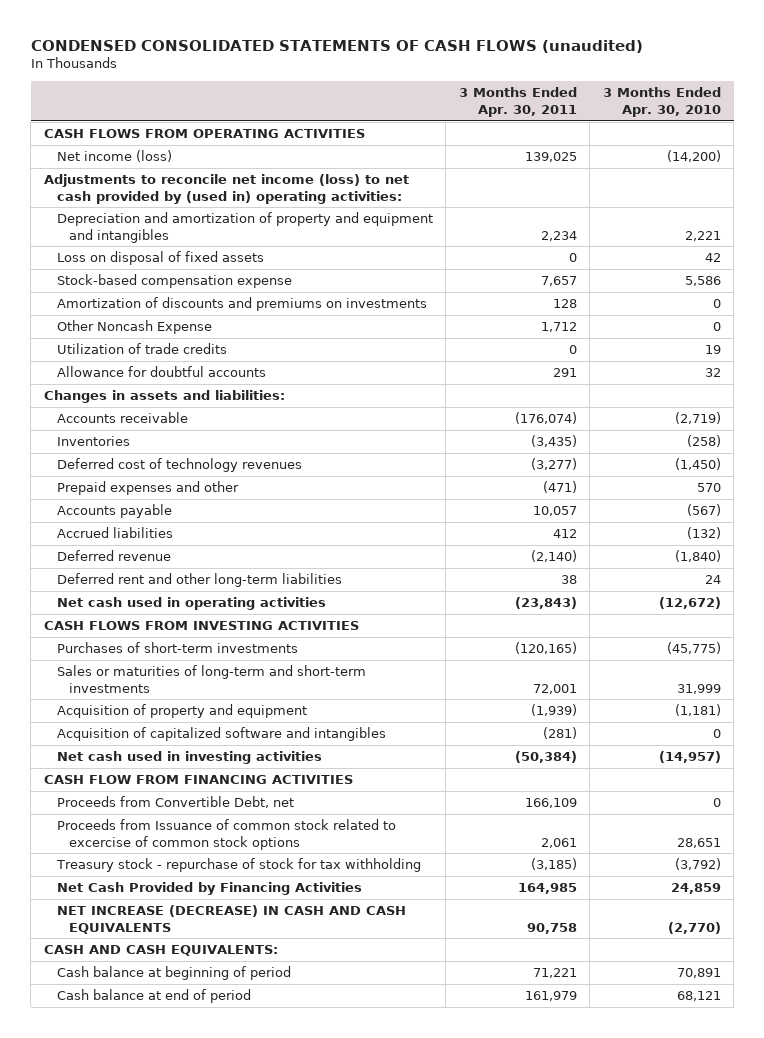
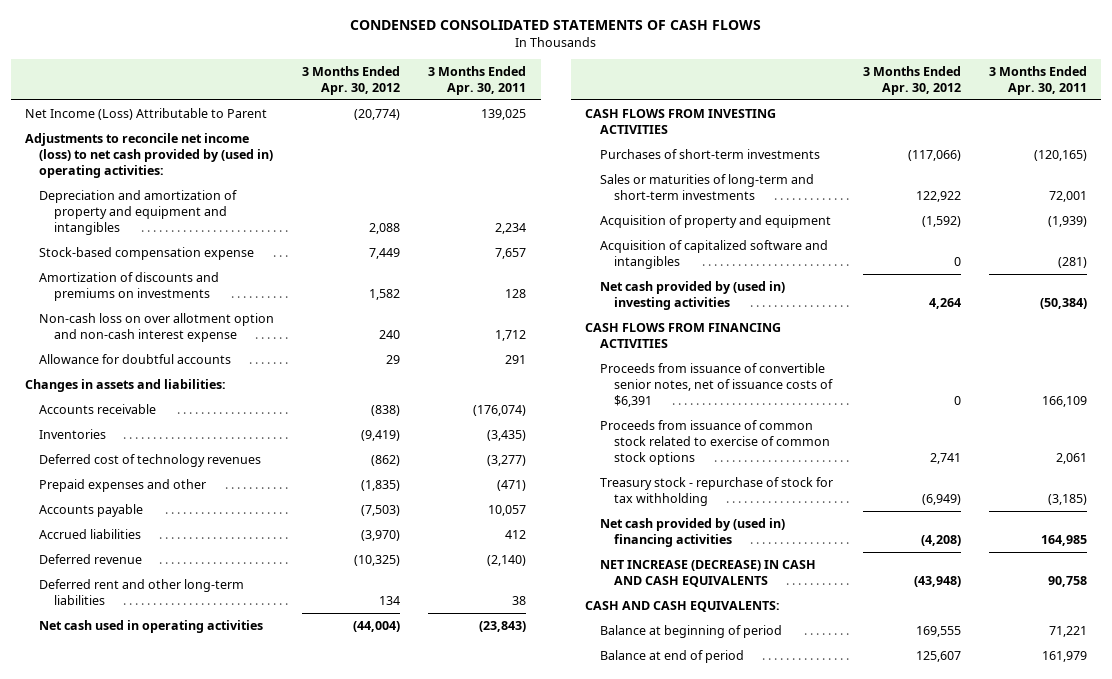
[30,39,643,53] CONDENSED CONSOLIDATED STATEMENTS OF CASH FLOWS (unaudited) -> [349,20,761,31] CONDENSED CONSOLIDATED STATEMENTS OF CASH FLOWS
[602,87,721,118] 3 Months Ended Apr. 30, 2010 -> none
none -> [302,65,401,95] 3 Months Ended Apr. 30, 2012
[43,129,365,139] CASH FLOWS FROM OPERATING ACTIVITIES -> none
[56,150,172,163] Net income (loss) -> [24,107,267,120] Net Income (Loss) Attributable to Parent
[56,251,264,266] Loss on disposal of fixed assets -> none
[56,343,227,355] Utilization of trade credits -> none
[56,320,212,335] Other Noncash Expense -> [39,312,275,342] Non-cash loss on over allotment option and non-cash interest expense
[56,751,322,765] Net cash used in investing activities -> [599,280,785,310] Net cash provided by (used in) investing activities
[43,775,353,785] CASH FLOW FROM FINANCING ACTIVITIES -> [585,322,782,348] CASH FLOWS FROM FINANCING ACTIVITIES
[56,796,294,809] Proceeds from Convertible Debt, net -> [599,362,834,407] Proceeds from issuance of convertible senior notes, net of issuance costs of $6,391
[56,819,396,850] Proceeds from Issuance of common stock related to excercise of common stock options -> [599,419,831,465] Proceeds from issuance of common stock related to exercise of common stock options
[56,882,362,896] Net Cash Provided by Financing Activities -> [599,517,785,547] Net cash provided by (used in) financing activities
[56,966,291,981] Cash balance at beginning of period -> [599,624,782,638] Balance at beginning of period
[56,989,251,1004] Cash balance at end of period -> [599,649,744,663] Balance at end of period

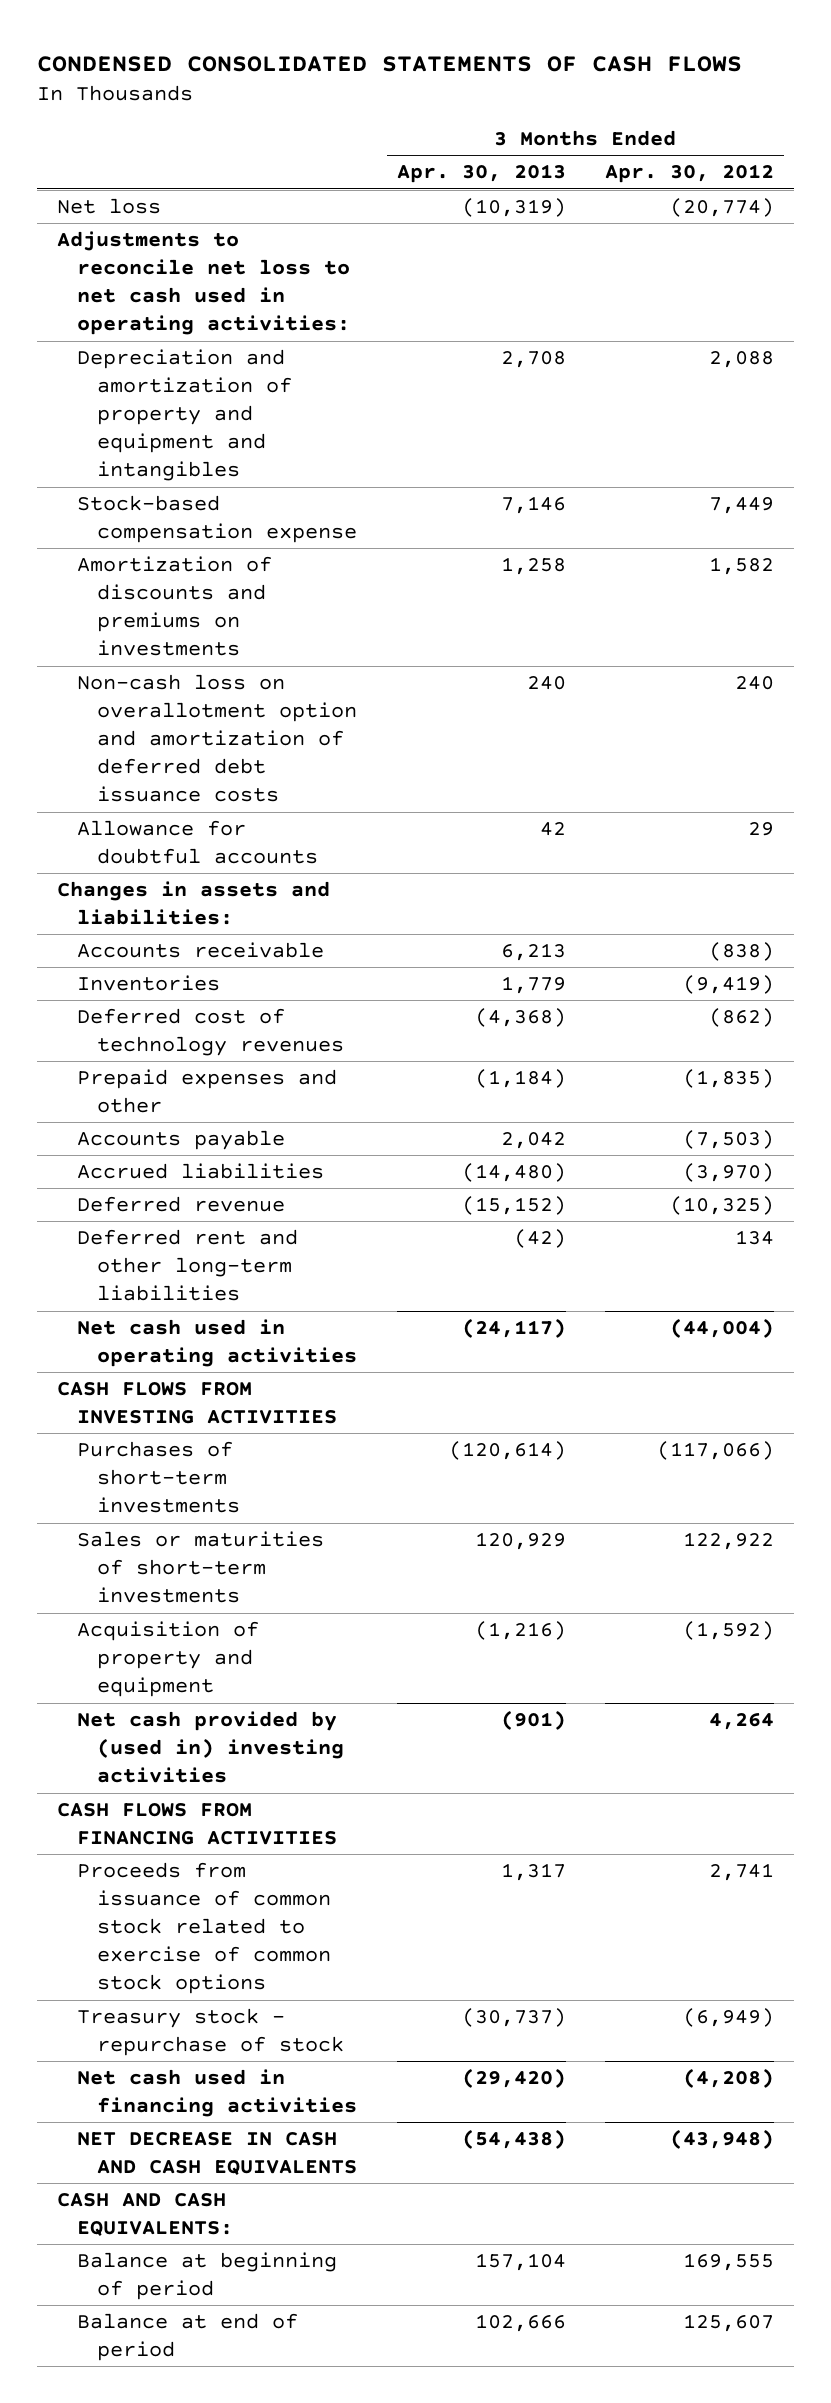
[428,65,527,95] 3 Months Ended Apr. 30, 2011 -> none
none -> [396,164,566,184] Apr. 30, 2013
[24,107,267,120] Net Income (Loss) Attributable to Parent -> [56,198,161,215] Net loss
[24,132,274,178] Adjustments to reconcile net income (loss) to net cash provided by (used in) operating activities: -> [56,231,350,336] Adjustments to reconcile net loss to net cash used in operating activities:
[39,312,275,342] Non-cash loss on over allotment option and non-cash interest expense -> [76,674,357,803] Non-cash loss on overallotment option and amortization of deferred debt issuance costs
[599,173,814,200] Sales or maturities of long-term and short-term investments -> [76,1531,324,1604] Sales or maturities of short-term investments
[599,239,828,269] Acquisition of capitalized software and intangibles -> none
[599,362,834,407] Proceeds from issuance of convertible senior notes, net of issuance costs of $6,391 -> none
[599,476,833,506] Treasury stock - repurchase of stock for tax withholding -> [76,2008,344,2057] Treasury stock - repurchase of stock
[599,517,785,547] Net cash provided by (used in) financing activities -> [76,2069,357,2118] Net cash used in financing activities
[599,559,816,587] NET INCREASE (DECREASE) IN CASH AND CASH EQUIVALENTS -> [76,2132,357,2176] NET DECREASE IN CASH AND CASH EQUIVALENTS

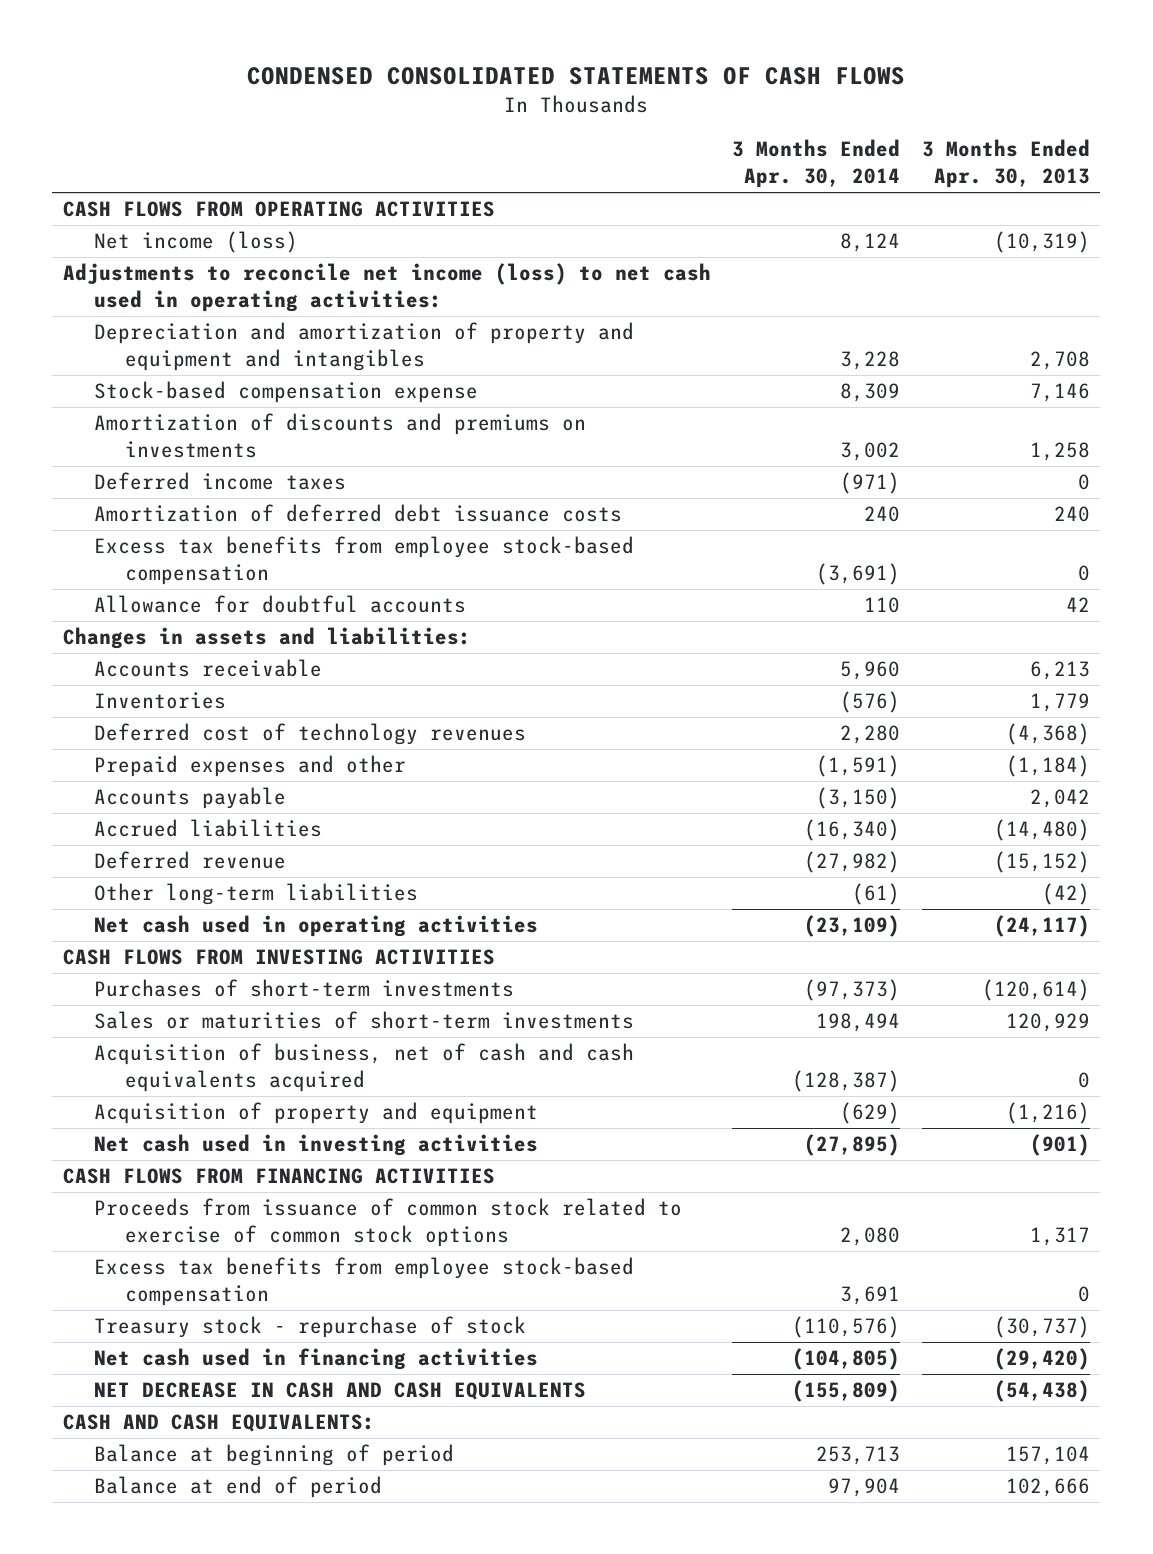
[605,164,775,184] Apr. 30, 2012 -> none
none -> [732,139,901,189] 3 Months Ended Apr. 30, 2014
none -> [62,201,495,218] CASH FLOWS FROM OPERATING ACTIVITIES
[56,198,161,215] Net loss -> [93,231,298,254] Net income (loss)
[56,231,350,336] Adjustments to reconcile net loss to net cash used in operating activities: -> [62,263,711,313] Adjustments to reconcile net income (loss) to net cash used in operating activities:
none -> [93,472,346,491] Deferred income taxes
[76,674,357,803] Non-cash loss on overallotment option and amortization of deferred debt issuance costs -> [93,504,622,523] Amortization of deferred debt issuance costs
none -> [93,536,634,586] Excess tax benefits from employee stock-based compensation
[76,1229,298,1302] Deferred rent and other long-term liabilities -> [93,883,418,906] Other long-term liabilities
none -> [93,1043,634,1093] Acquisition of business, net of cash and cash equivalents acquired
[76,1711,344,1784] Net cash provided by (used in) investing activities -> [93,1134,538,1157] Net cash used in investing activities
none -> [93,1257,634,1307] Excess tax benefits from employee stock-based compensation

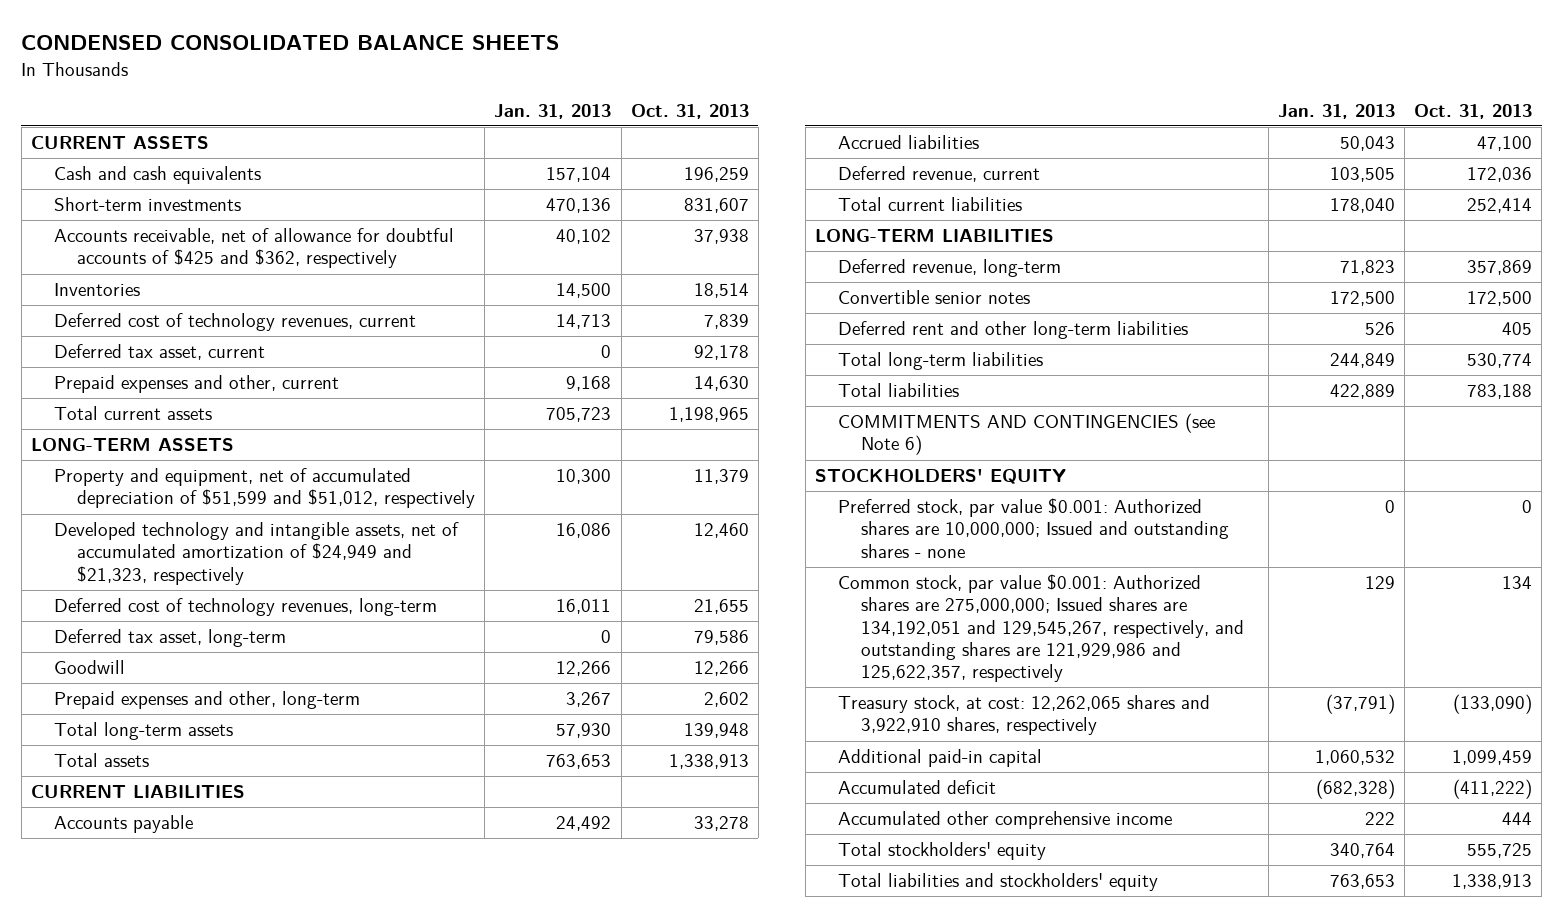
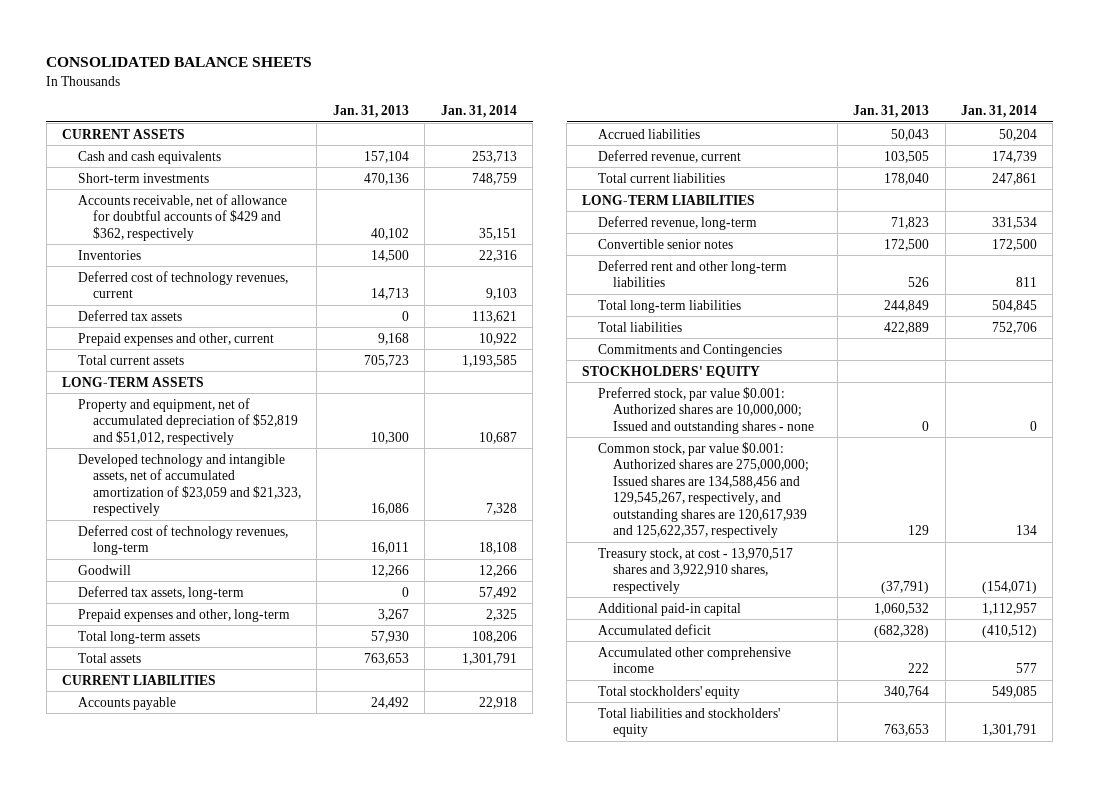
[21,35,560,51] CONDENSED CONSOLIDATED BALANCE SHEETS -> [46,57,313,68] CONSOLIDATED BALANCE SHEETS
[630,103,749,119] Oct. 31, 2013 -> none
none -> [440,104,517,118] Jan. 31, 2014
[54,228,455,269] Accounts receivable, net of allowance for doubtful accounts of $425 and $362, respectively -> [77,193,287,241] Accounts receivable, net of allowance for doubtful accounts of $429 and $362, respectively
[54,344,266,361] Deferred tax asset, current -> [77,309,182,321] Deferred tax assets
[54,468,476,509] Property and equipment, net of accumulated depreciation of $51,599 and $51,012, respectively -> [77,397,299,445] Property and equipment, net of accumulated depreciation of $52,819 and $51,012, respectively
[54,522,460,585] Developed technology and intangible assets, net of accumulated amortization of $24,949 and $21,323, respectively -> [77,453,302,517] Developed technology and intangible assets, net of accumulated amortization of $23,059 and $21,323, respectively
[54,629,287,648] Deferred tax asset, long-term -> none
none -> [77,585,244,600] Deferred tax assets, long-term
[837,413,1215,456] COMMITMENTS AND CONTINGENCIES (see Note 6) -> [597,343,782,357] Commitments and Contingencies
[837,574,1245,682] Common stock, par value $0.001: Authorized shares are 275,000,000; Issued shares are 134,192,051 and 129,545,267, respectively, and outstanding shares are 121,929,986 and 125,622,357, respectively -> [597,441,810,539] Common stock, par value $0.001: Authorized shares are 275,000,000; Issued shares are 134,588,456 and 129,545,267, respectively, and outstanding shares are 120,617,939 and 125,622,357, respectively
[837,695,1210,736] Treasury stock, at cost: 12,262,065 shares and 3,922,910 shares, respectively -> [597,547,793,594] Treasury stock, at cost - 13,970,517 shares and 3,922,910 shares, respectively

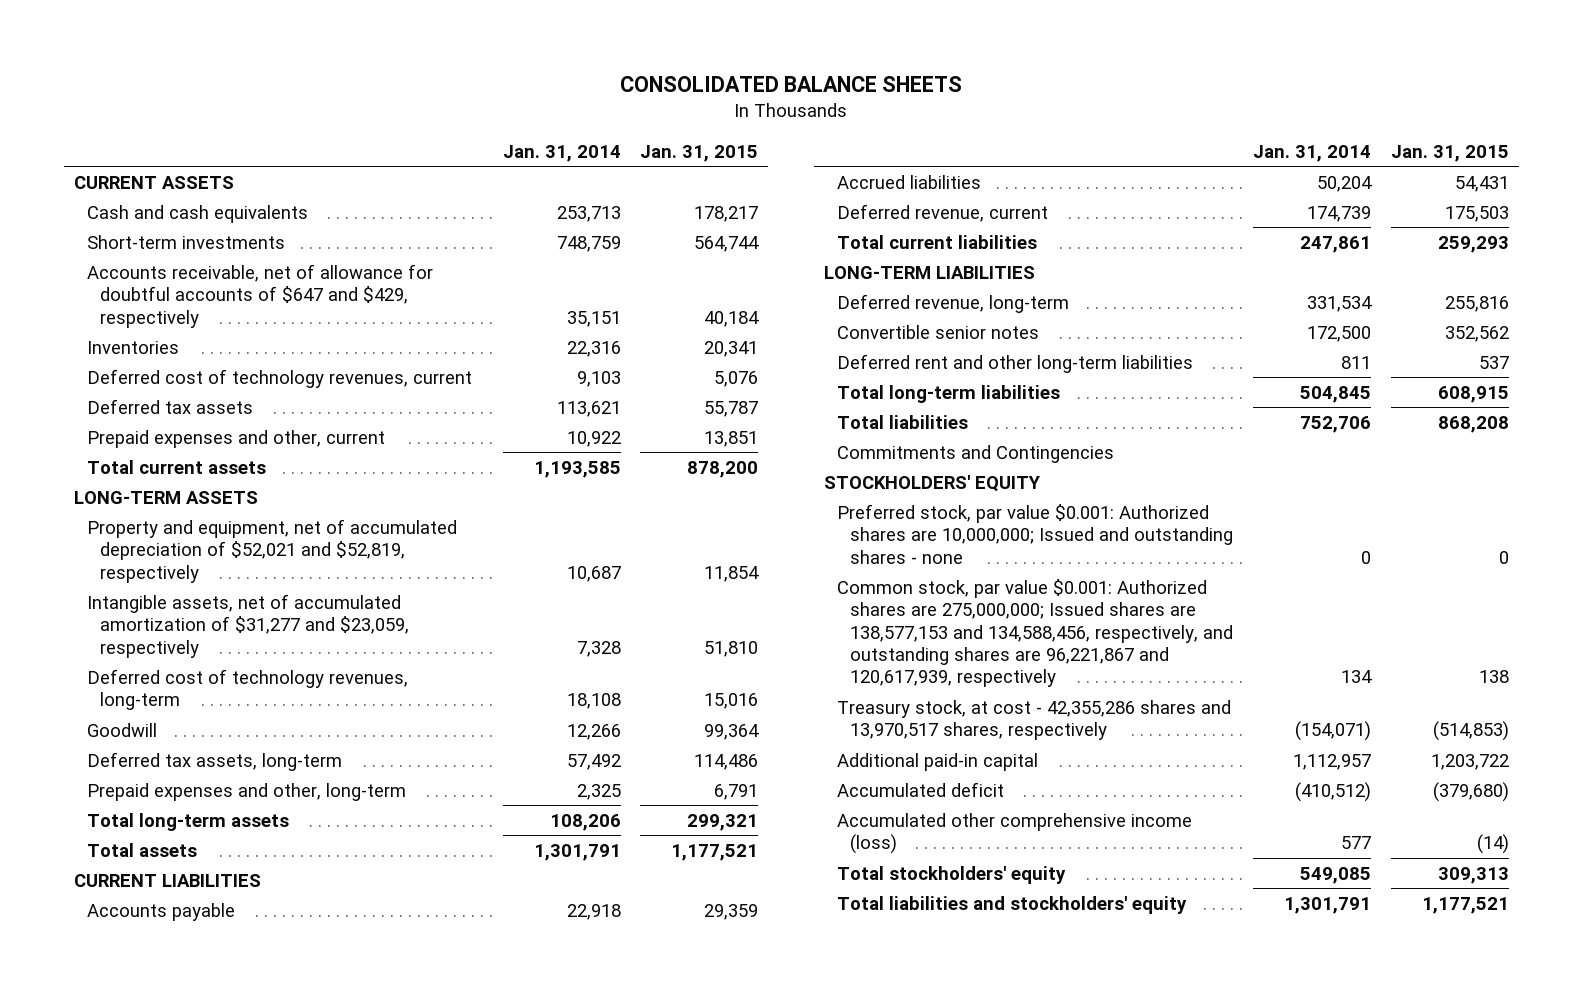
[332,104,409,118] Jan. 31, 2013 -> none
none -> [640,144,759,162] Jan. 31, 2015
[77,193,287,241] Accounts receivable, net of allowance for doubtful accounts of $429 and $362, respectively -> [86,263,433,328] Accounts receivable, net of allowance for doubtful accounts of $647 and $429, respectively
[77,397,299,445] Property and equipment, net of accumulated depreciation of $52,819 and $51,012, respectively -> [86,518,457,583] Property and equipment, net of accumulated depreciation of $52,021 and $52,819, respectively
[77,453,302,517] Developed technology and intangible assets, net of accumulated amortization of $23,059 and $21,323, respectively -> [86,593,409,658] Intangible assets, net of accumulated amortization of $31,277 and $23,059, respectively
[597,441,810,539] Common stock, par value $0.001: Authorized shares are 275,000,000; Issued shares are 134,588,456 and 129,545,267, respectively, and outstanding shares are 120,617,939 and 125,622,357, respectively -> [837,578,1234,688] Common stock, par value $0.001: Authorized shares are 275,000,000; Issued shares are 138,577,153 and 134,588,456, respectively, and outstanding shares are 96,221,867 and 120,617,939, respectively
[597,547,793,594] Treasury stock, at cost - 13,970,517 shares and 3,922,910 shares, respectively -> [837,699,1232,741] Treasury stock, at cost - 42,355,286 shares and 13,970,517 shares, respectively
[597,646,791,674] Accumulated other comprehensive income -> [837,812,1193,855] Accumulated other comprehensive income (loss)

